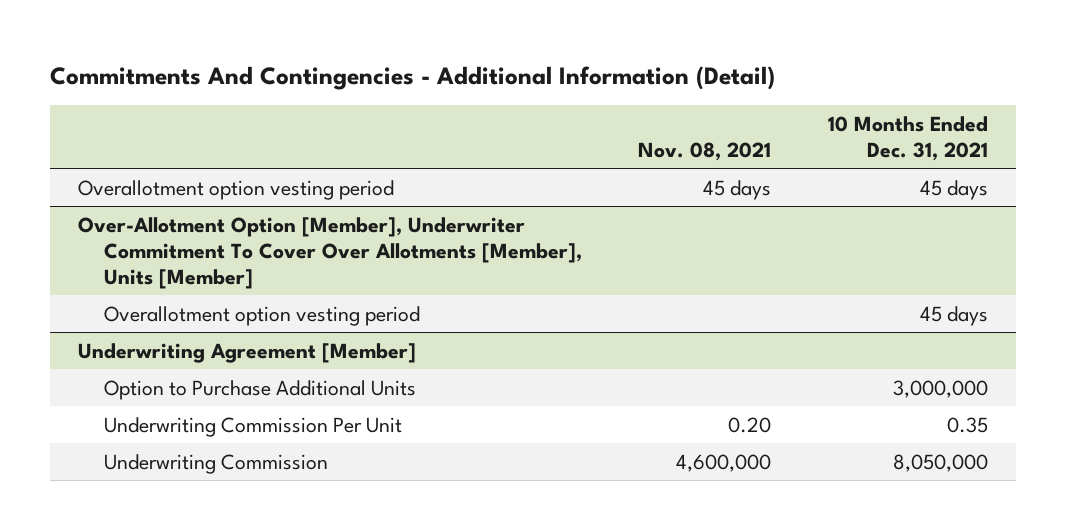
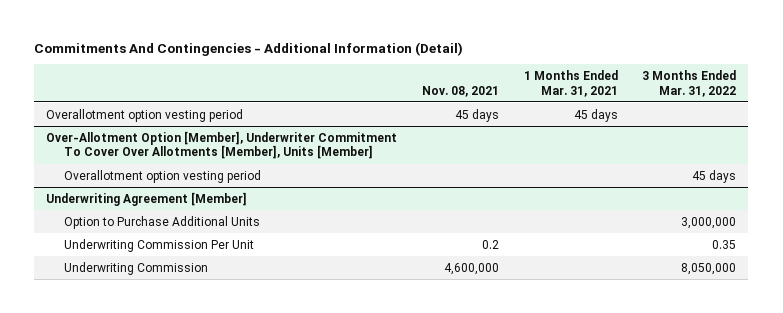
[827,115,988,161] 10 Months Ended Dec. 31, 2021 -> none
none -> [523,69,618,97] 1 Months Ended Mar. 31, 2021
none -> [642,69,737,97] 3 Months Ended Mar. 31, 2022
[728,416,772,433] 0.20 -> [482,239,500,249] 0.2

